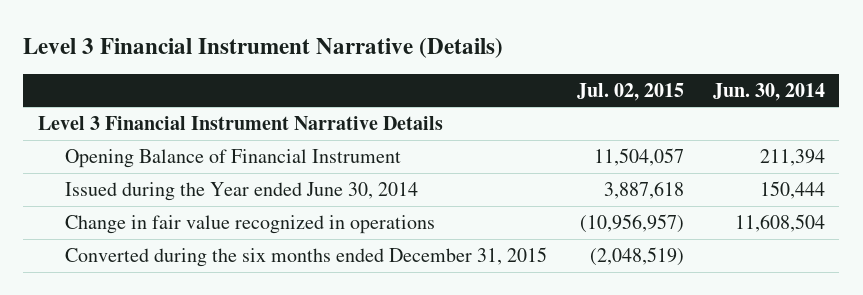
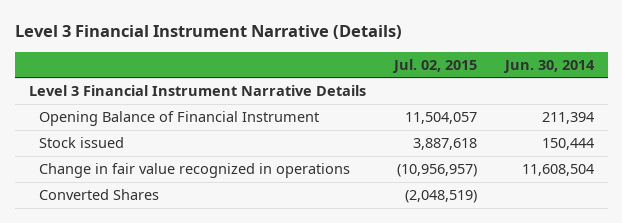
[65,181,419,201] Issued during the Year ended June 30, 2014 -> [38,137,124,149] Stock issued
[65,246,548,267] Converted during the six months ended December 31, 2015 -> [38,189,159,201] Converted Shares

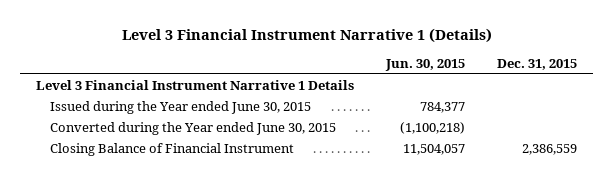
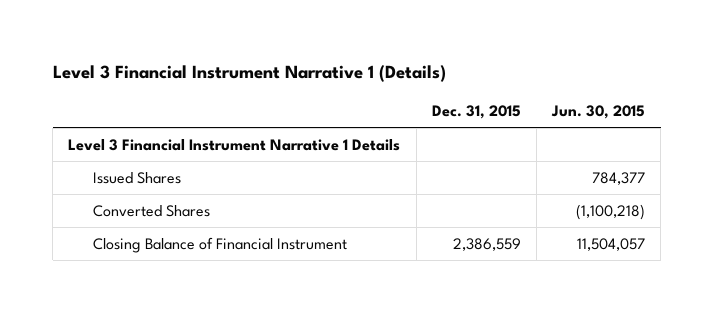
[49,101,311,115] Issued during the Year ended June 30, 2015 -> [92,171,181,184] Issued Shares
[49,122,336,136] Converted during the Year ended June 30, 2015 -> [92,204,210,217] Converted Shares

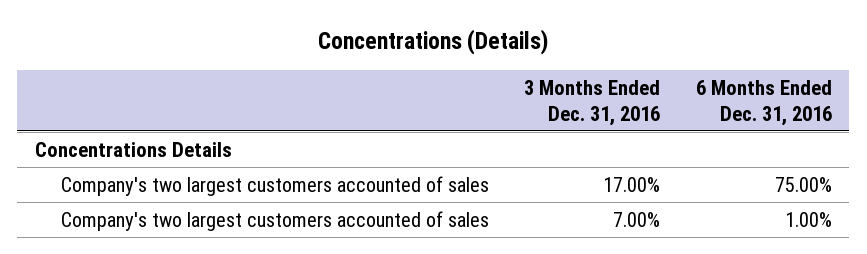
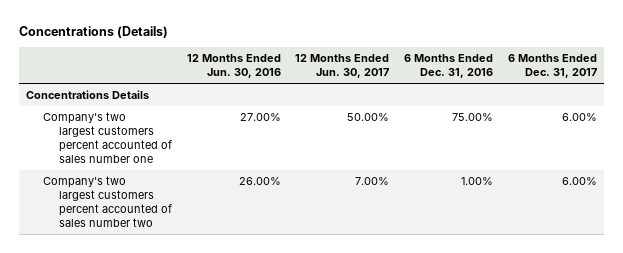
[524,79,661,126] 3 Months Ended Dec. 31, 2016 -> none
none -> [186,54,281,79] 12 Months Ended Jun. 30, 2016
none -> [295,54,390,79] 12 Months Ended Jun. 30, 2017
none -> [507,54,597,79] 6 Months Ended Dec. 31, 2017
[61,175,490,196] Company's two largest customers accounted of sales -> [42,111,173,164] Company's two largest customers percent accounted of sales number one
[61,210,490,231] Company's two largest customers accounted of sales -> [42,175,173,228] Company's two largest customers percent accounted of sales number two

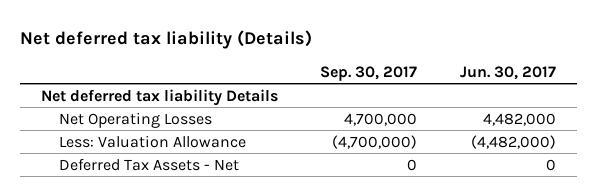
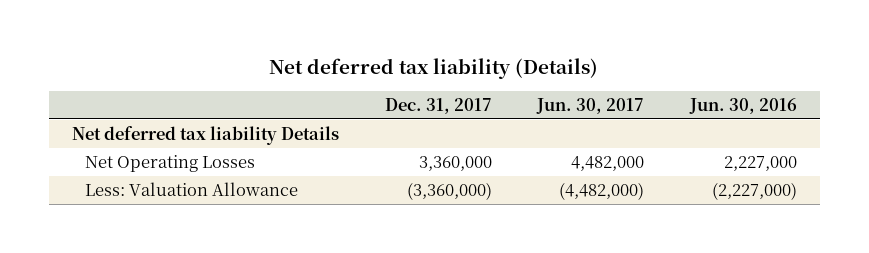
[320,65,418,81] Sep. 30, 2017 -> none
none -> [384,97,492,114] Dec. 31, 2017
none -> [689,97,798,114] Jun. 30, 2016
[58,157,239,171] Deferred Tax Assets - Net -> none

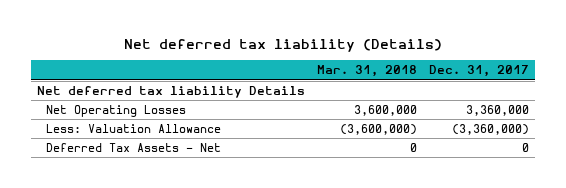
[536,97,645,114] Jun. 30, 2017 -> none
[689,97,798,114] Jun. 30, 2016 -> none
none -> [317,65,418,78] Mar. 31, 2018
none -> [45,142,221,152] Deferred Tax Assets - Net

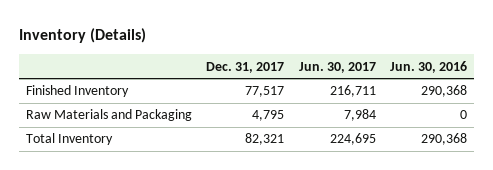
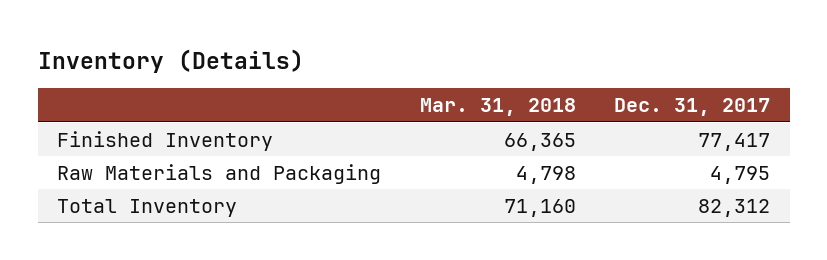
[298,61,376,73] Jun. 30, 2017 -> none
[389,60,467,73] Jun. 30, 2016 -> none
none -> [419,98,576,117] Mar. 31, 2018
[245,86,285,98] 77,517 -> [698,132,771,151] 77,417
[245,133,285,146] 82,321 -> [698,198,771,217] 82,312

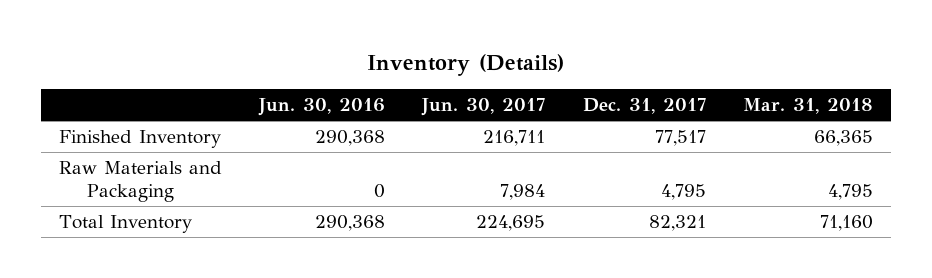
none -> [258,98,386,117] Jun. 30, 2016
none -> [421,98,546,117] Jun. 30, 2017
[698,132,771,151] 77,417 -> [654,129,706,146] 77,517
[515,165,576,184] 4,798 -> [827,183,873,200] 4,795
[698,198,771,217] 82,312 -> [648,214,706,231] 82,321

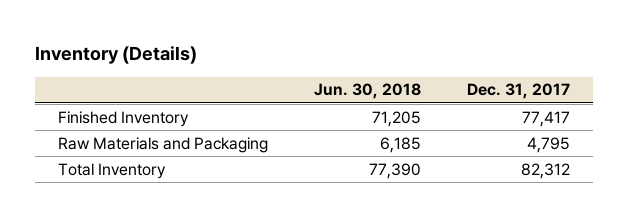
[258,98,386,117] Jun. 30, 2016 -> none
[421,98,546,117] Jun. 30, 2017 -> none
[742,98,873,115] Mar. 31, 2018 -> none
none -> [314,83,422,100] Jun. 30, 2018
[654,129,706,146] 77,517 -> [521,110,570,127] 77,417
[648,214,706,231] 82,321 -> [520,162,570,179] 82,312

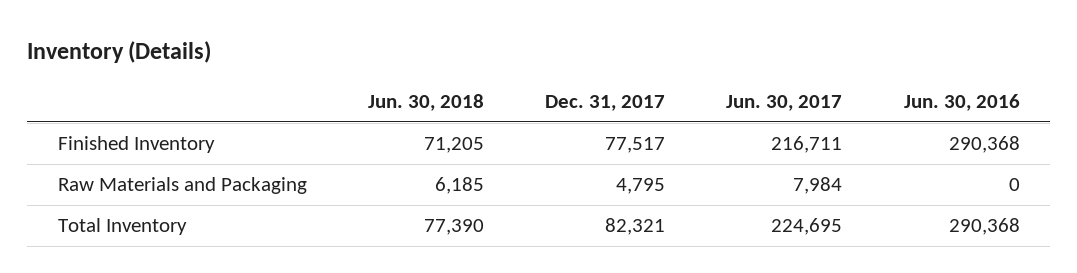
none -> [726,94,843,111] Jun. 30, 2017
none -> [903,93,1020,111] Jun. 30, 2016
[521,110,570,127] 77,417 -> [605,137,666,154] 77,517
[520,162,570,179] 82,312 -> [605,218,666,236] 82,321

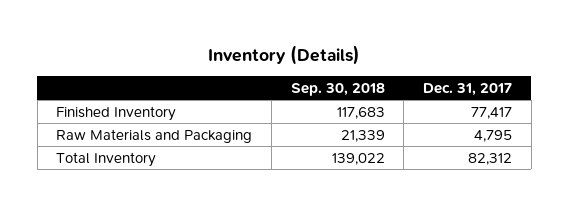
[367,93,484,111] Jun. 30, 2018 -> none
[726,94,843,111] Jun. 30, 2017 -> none
[903,93,1020,111] Jun. 30, 2016 -> none
none -> [290,82,385,96] Sep. 30, 2018
[605,137,666,154] 77,517 -> [471,106,513,119] 77,417
[605,218,666,236] 82,321 -> [468,152,513,165] 82,312

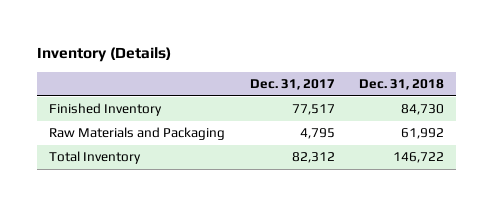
[290,82,385,96] Sep. 30, 2018 -> none
none -> [358,79,444,91] Dec. 31, 2018
[471,106,513,119] 77,417 -> [291,104,335,116] 77,517

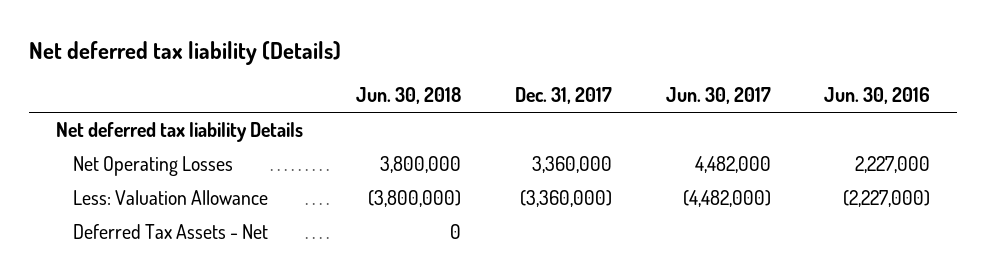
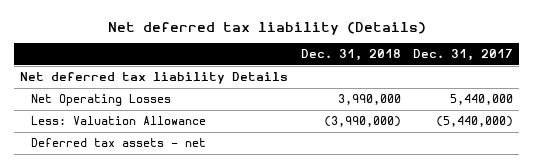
[356,87,462,105] Jun. 30, 2018 -> none
[665,87,771,105] Jun. 30, 2017 -> none
[824,87,931,105] Jun. 30, 2016 -> none
none -> [300,49,401,62] Dec. 31, 2018
[531,155,612,173] 3,360,000 -> [449,94,513,106] 5,440,000
[519,189,612,207] (3,360,000) -> [435,116,513,128] (5,440,000)
[73,223,269,239] Deferred Tax Assets - Net -> [30,138,206,148] Deferred tax assets - net

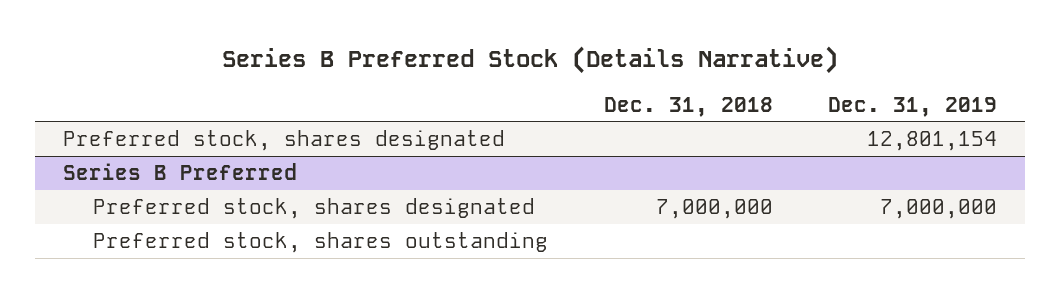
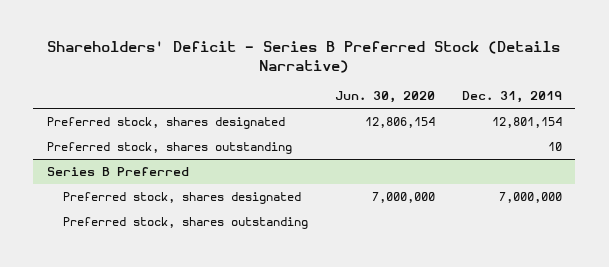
[221,45,838,74] Series B Preferred Stock (Details Narrative) -> [47,41,561,74] Shareholders' Deficit - Series B Preferred Stock (Details Narrative)
[603,96,773,117] Dec. 31, 2018 -> none
none -> [334,91,435,104] Jun. 30, 2020
none -> [46,142,292,155] Preferred stock, shares outstanding

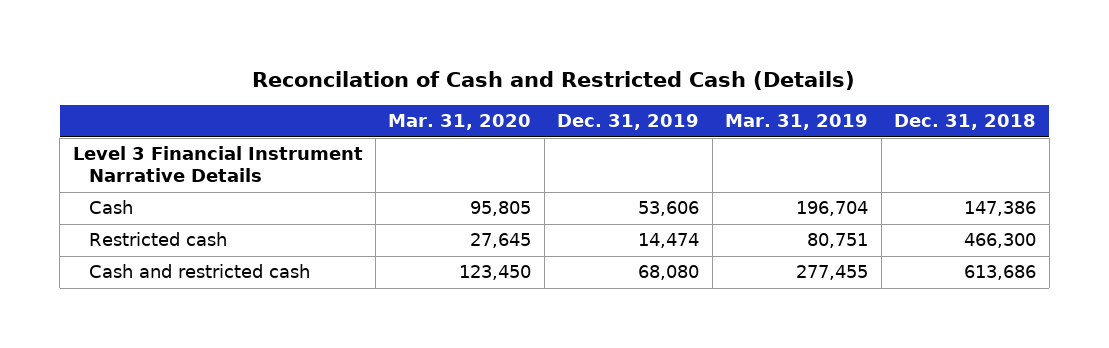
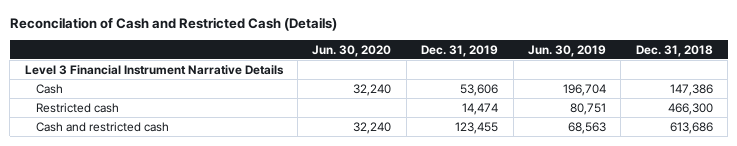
[388,114,532,131] Mar. 31, 2020 -> none
[725,114,869,131] Mar. 31, 2019 -> none
none -> [312,44,392,57] Jun. 30, 2020
none -> [527,44,606,57] Jun. 30, 2019
[638,265,700,281] 68,080 -> [455,121,499,134] 123,455

